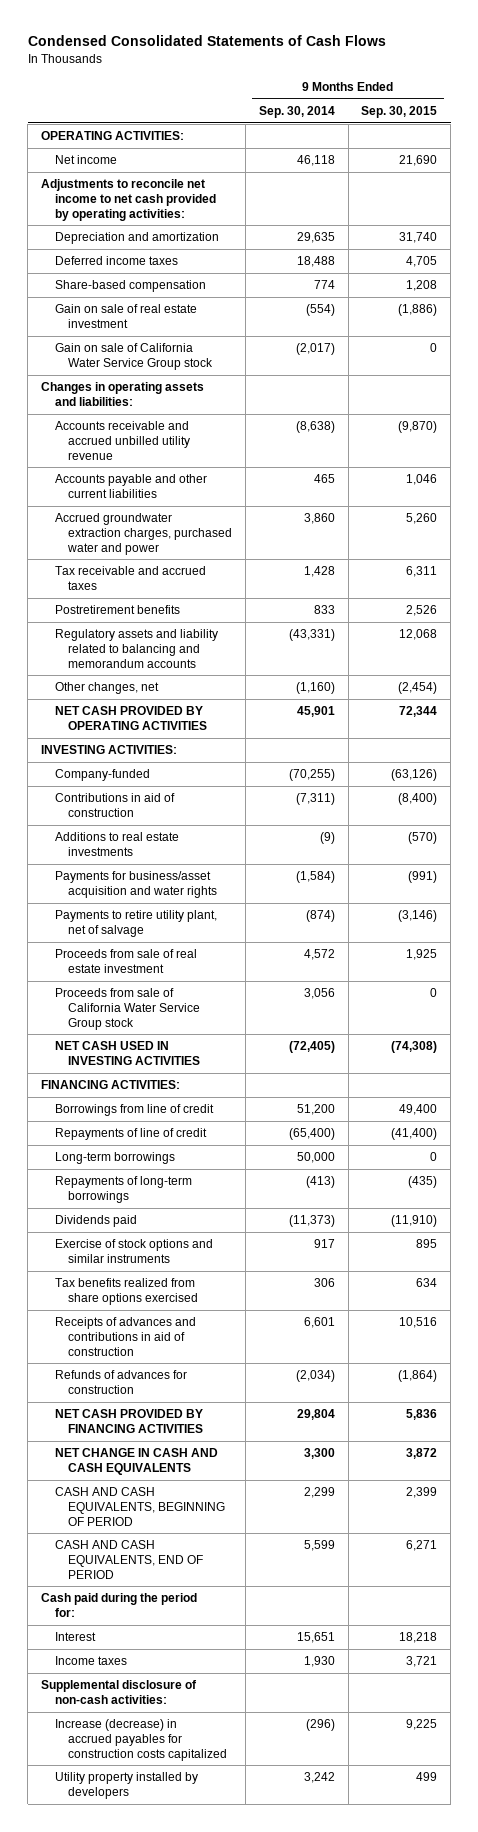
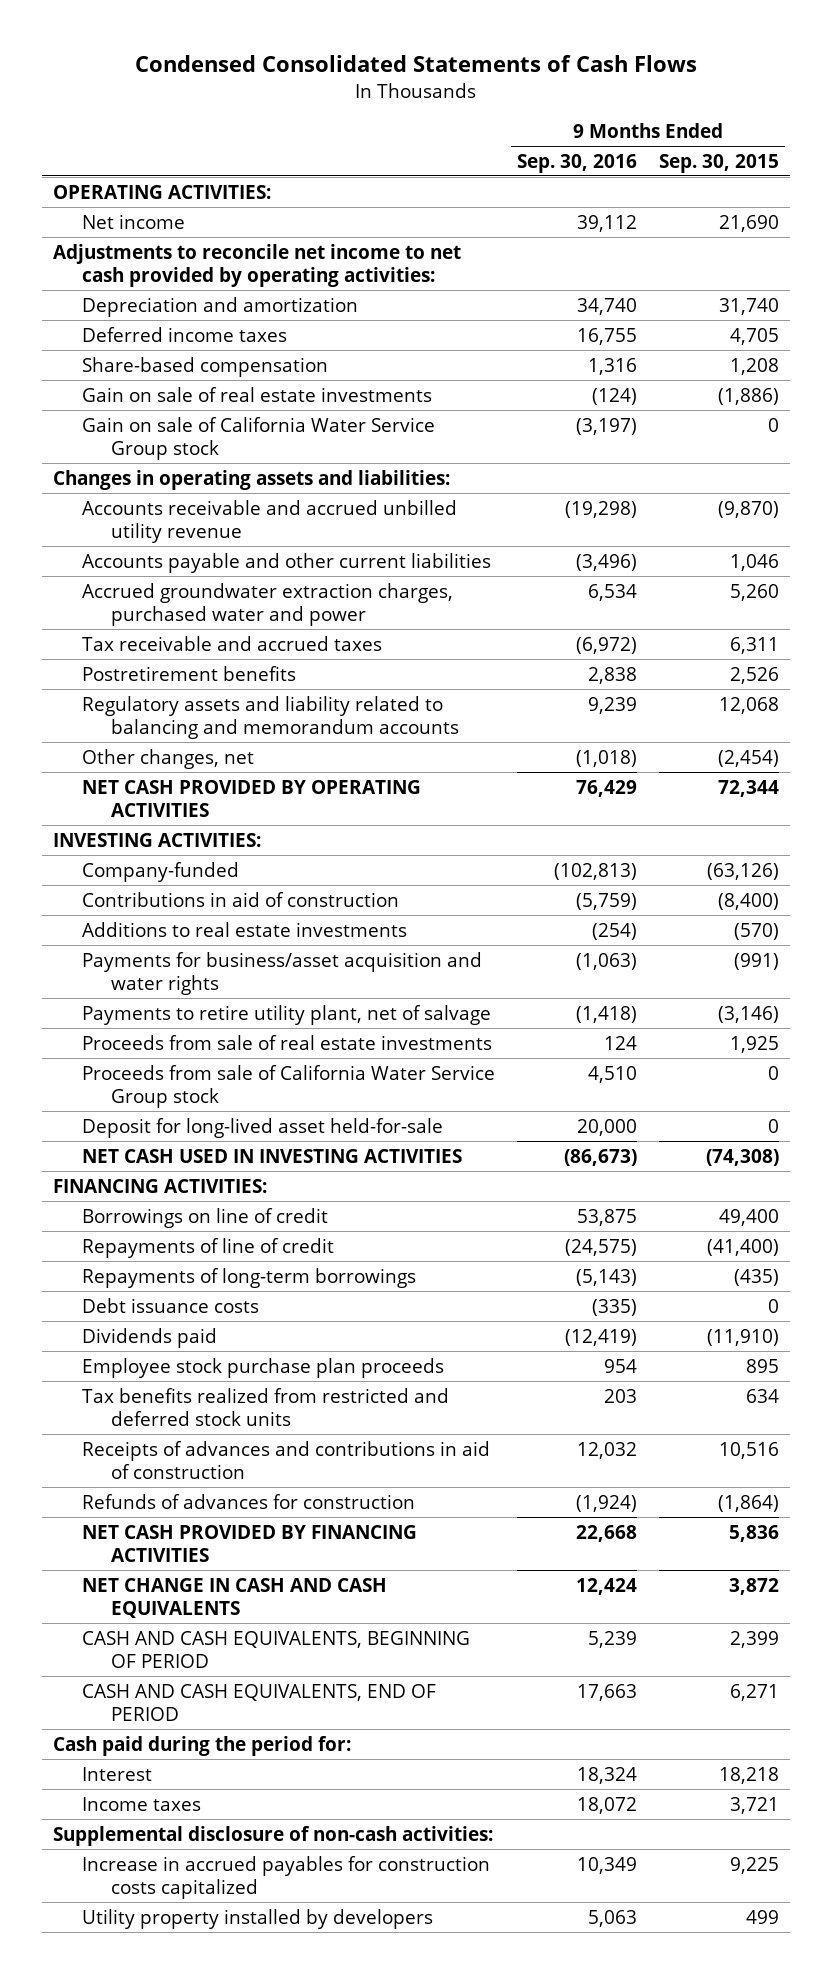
[258,106,335,119] Sep. 30, 2014 -> none
none -> [516,153,637,173] Sep. 30, 2016
[54,304,197,328] Gain on sale of real estate investment -> [81,386,432,402] Gain on sale of real estate investments
[54,949,197,973] Proceeds from sale of real estate investment -> [81,1034,492,1050] Proceeds from sale of real estate investments
none -> [81,1117,443,1138] Deposit for long-lived asset held-for-sale
[54,1104,214,1117] Borrowings from line of credit -> [81,1207,328,1228] Borrowings on line of credit
[54,1152,175,1165] Long-term borrowings -> none
none -> [81,1297,259,1313] Debt issuance costs
[54,1239,213,1263] Exercise of stock options and similar instruments -> [81,1357,444,1378] Employee stock purchase plan proceeds
[54,1278,199,1305] Tax benefits realized from share options exercised -> [81,1387,449,1426] Tax benefits realized from restricted and deferred stock units
[54,1719,228,1761] Increase (decrease) in accrued payables for construction costs capitalized -> [81,1855,490,1899] Increase in accrued payables for construction costs capitalized

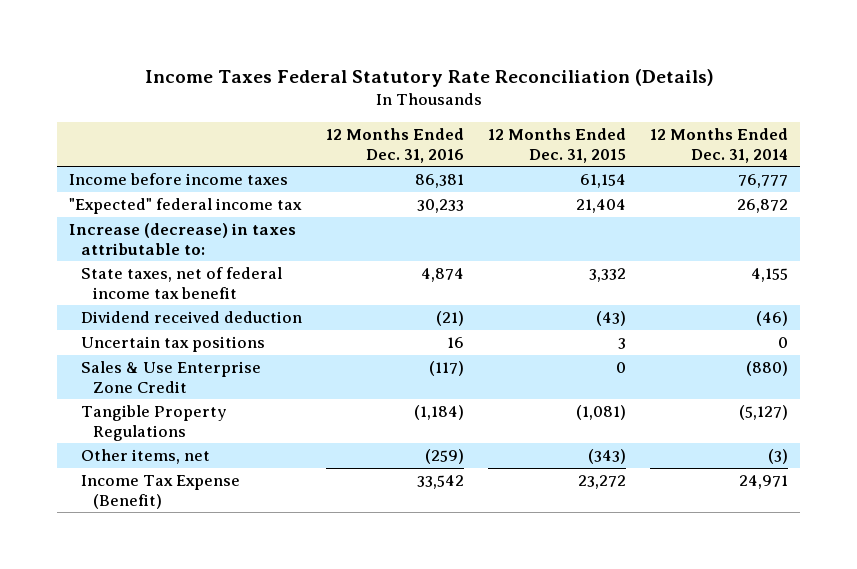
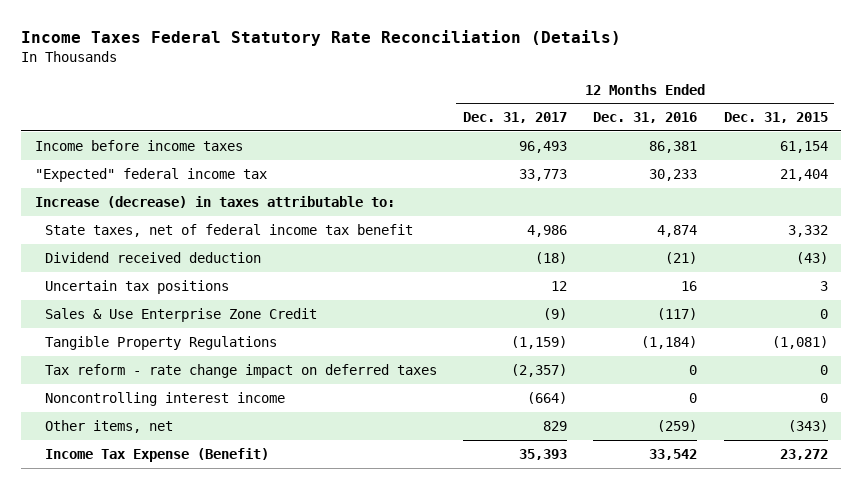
[650,128,789,163] 12 Months Ended Dec. 31, 2014 -> none
none -> [462,112,567,124] Dec. 31, 2017
none -> [44,363,437,378] Tax reform - rate change impact on deferred taxes
none -> [44,391,285,406] Noncontrolling interest income

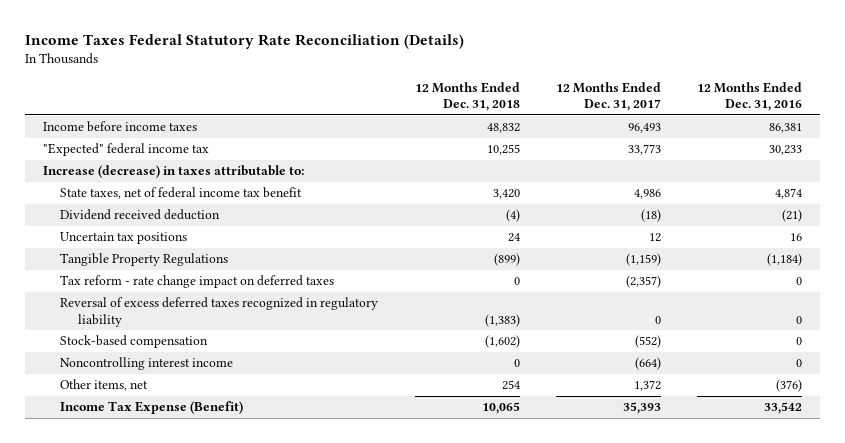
[723,112,828,124] Dec. 31, 2015 -> none
none -> [414,81,520,111] 12 Months Ended Dec. 31, 2018
[44,307,317,322] Sales & Use Enterprise Zone Credit -> none
none -> [60,297,379,327] Reversal of excess deferred taxes recognized in regulatory liability
none -> [60,335,209,349] Stock-based compensation
[542,420,567,431] 829 -> [633,380,661,392] 1,372
[657,419,698,432] (259) -> [776,379,803,393] (376)

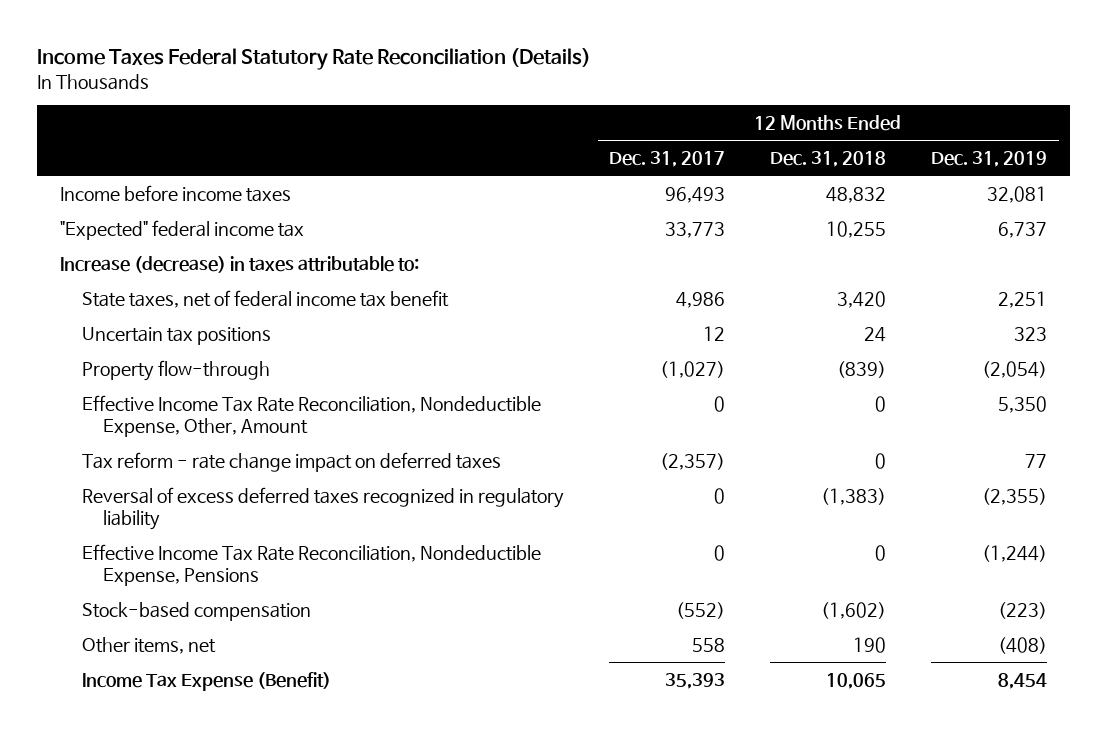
[697,81,803,111] 12 Months Ended Dec. 31, 2016 -> none
none -> [931,151,1048,168] Dec. 31, 2019
[60,209,221,221] Dividend received deduction -> none
[60,253,229,267] Tangible Property Regulations -> [81,359,270,381] Property flow-through
[493,253,520,267] (899) -> [837,360,887,378] (839)
[625,253,661,267] (1,159) -> [659,360,725,378] (1,027)
none -> [81,394,541,437] Effective Income Tax Rate Reconciliation, Nondeductible Expense, Other, Amount
none -> [81,543,541,586] Effective Income Tax Rate Reconciliation, Nondeductible Expense, Pensions
[60,357,234,371] Noncontrolling interest income -> none
[501,380,520,391] 254 -> [853,636,887,653] 190
[633,380,661,392] 1,372 -> [691,637,725,652] 558

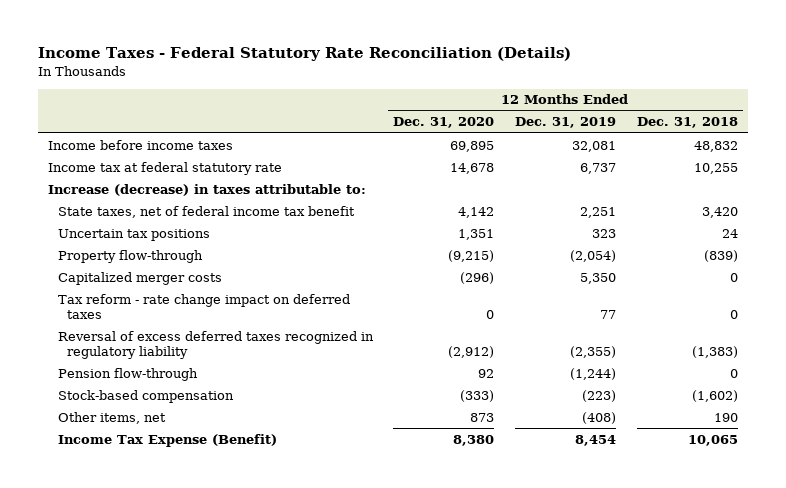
[37,48,592,71] Income Taxes Federal Statutory Rate Reconciliation (Details) -> [38,47,572,62] Income Taxes - Federal Statutory Rate Reconciliation (Details)
[608,151,725,168] Dec. 31, 2017 -> none
none -> [393,117,495,129] Dec. 31, 2020
[59,219,304,240] "Expected" federal income tax -> [48,161,283,175] Income tax at federal statutory rate
[81,394,541,437] Effective Income Tax Rate Reconciliation, Nondeductible Expense, Other, Amount -> [57,271,222,285] Capitalized merger costs
[81,543,541,586] Effective Income Tax Rate Reconciliation, Nondeductible Expense, Pensions -> [57,367,198,381] Pension flow-through

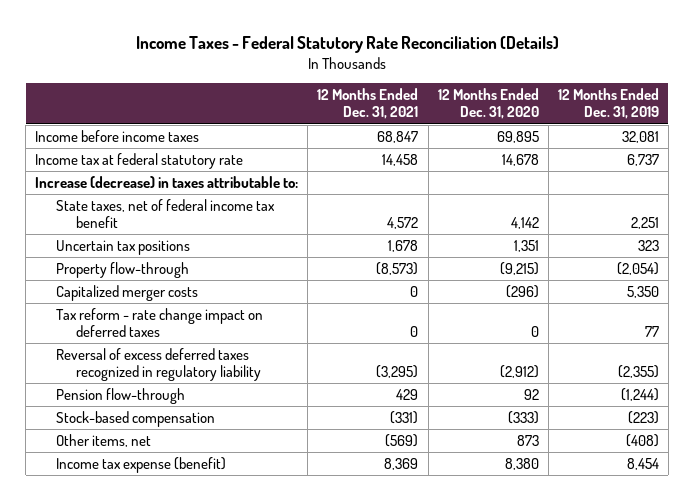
[636,117,738,129] Dec. 31, 2018 -> none
none -> [317,88,419,120] 12 Months Ended Dec. 31, 2021
[57,433,277,447] Income Tax Expense (Benefit) -> [55,457,226,474] Income tax expense (benefit)

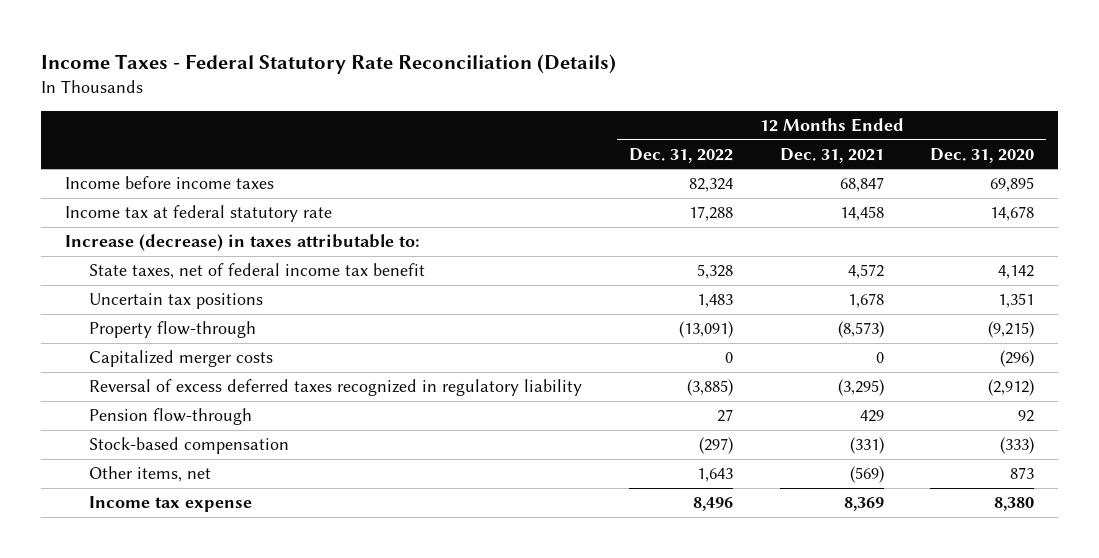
[557,88,659,120] 12 Months Ended Dec. 31, 2019 -> none
none -> [628,147,733,163] Dec. 31, 2022
[55,308,263,338] Tax reform - rate change impact on deferred taxes -> none
[55,457,226,474] Income tax expense (benefit) -> [88,496,252,513] Income tax expense

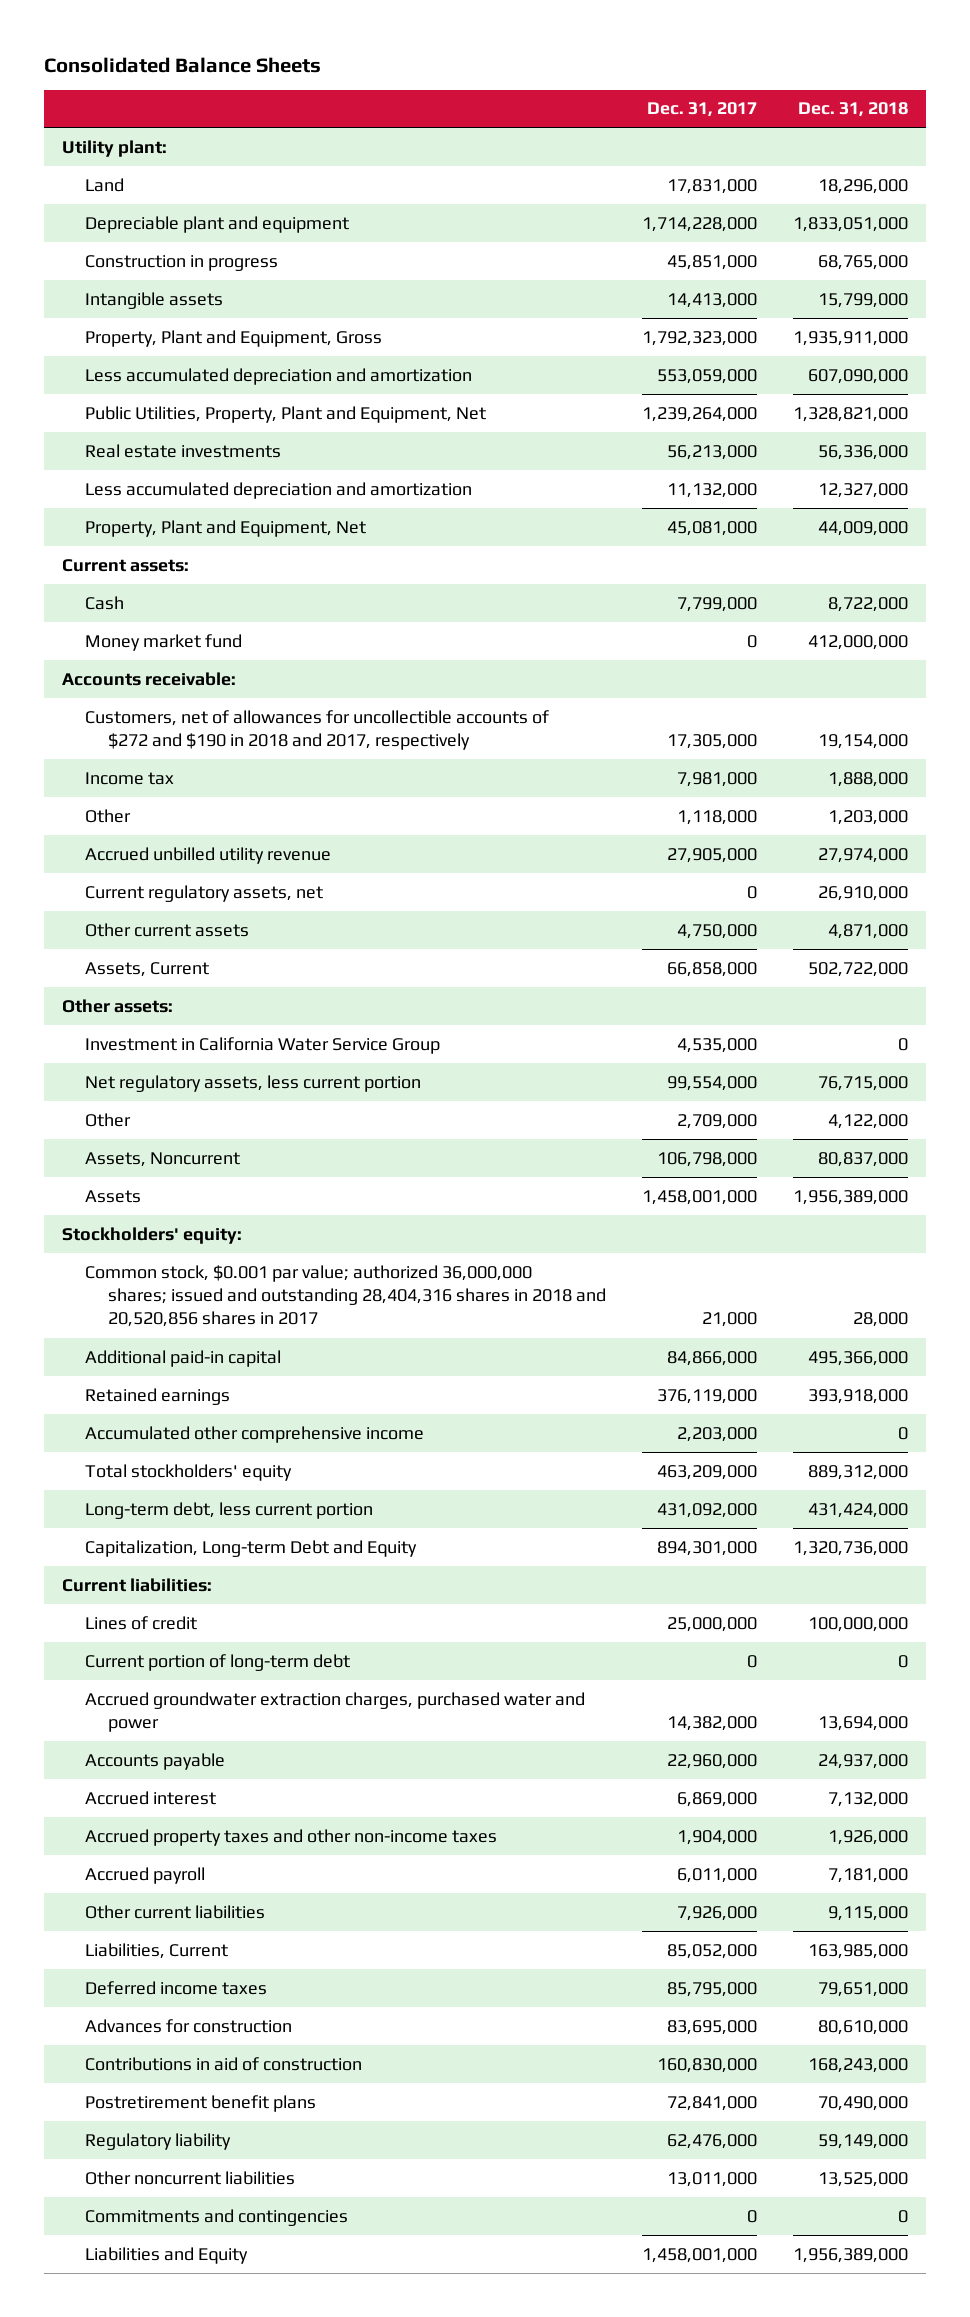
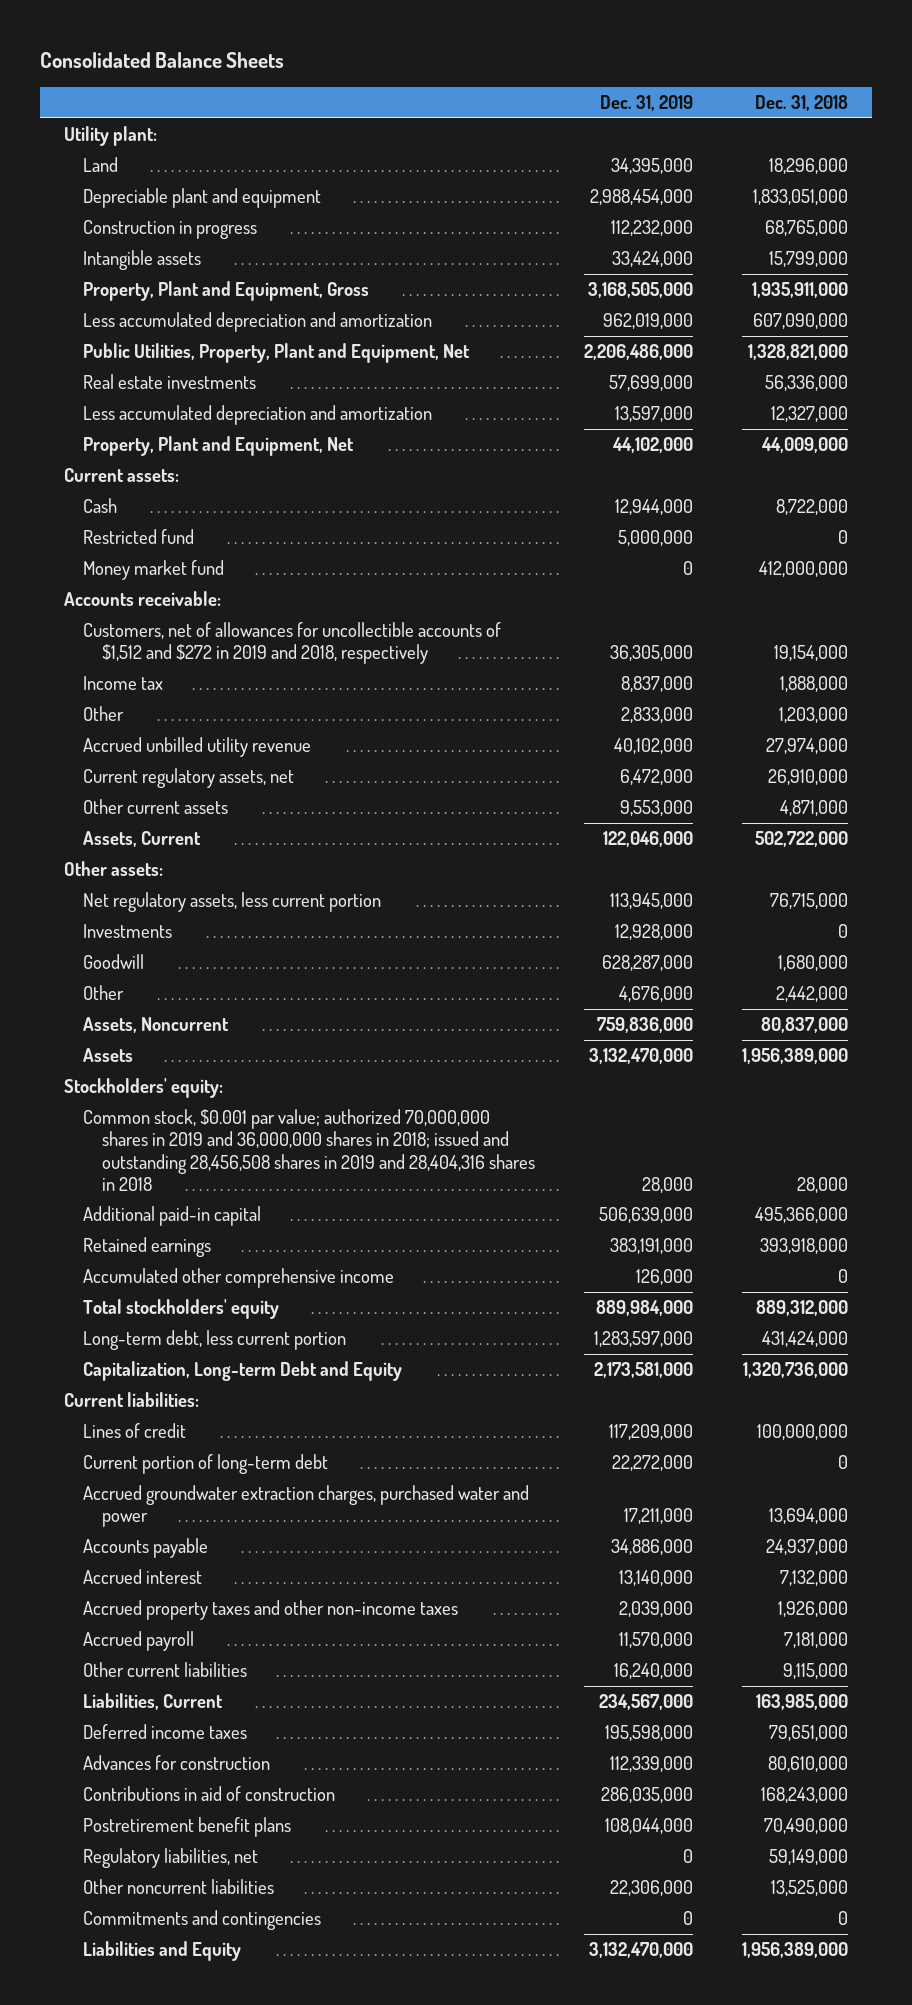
[646,102,757,118] Dec. 31, 2017 -> none
none -> [599,95,693,112] Dec. 31, 2019
none -> [82,529,194,545] Restricted fund
[84,709,549,751] Customers, net of allowances for uncollectible accounts of $272 and $190 in 2018 and 2017, respectively -> [82,622,501,665] Customers, net of allowances for uncollectible accounts of $1,512 and $272 in 2019 and 2018, respectively
[84,1036,440,1054] Investment in California Water Service Group -> none
none -> [82,924,172,939] Investments
none -> [82,954,144,970] Goodwill
[828,1113,909,1129] 4,122,000 -> [775,986,848,1003] 2,442,000
[84,1264,606,1328] Common stock, $0.001 par value; authorized 36,000,000 shares; issued and outstanding 28,404,316 shares in 2018 and 20,520,856 shares in 2017 -> [82,1109,535,1191] Common stock, $0.001 par value; authorized 70,000,000 shares in 2019 and 36,000,000 shares in 2018; issued and outstanding 28,456,508 shares in 2019 and 28,404,316 shares in 2018
[84,2132,231,2150] Regulatory liability -> [82,1848,258,1869] Regulatory liabilities, net

